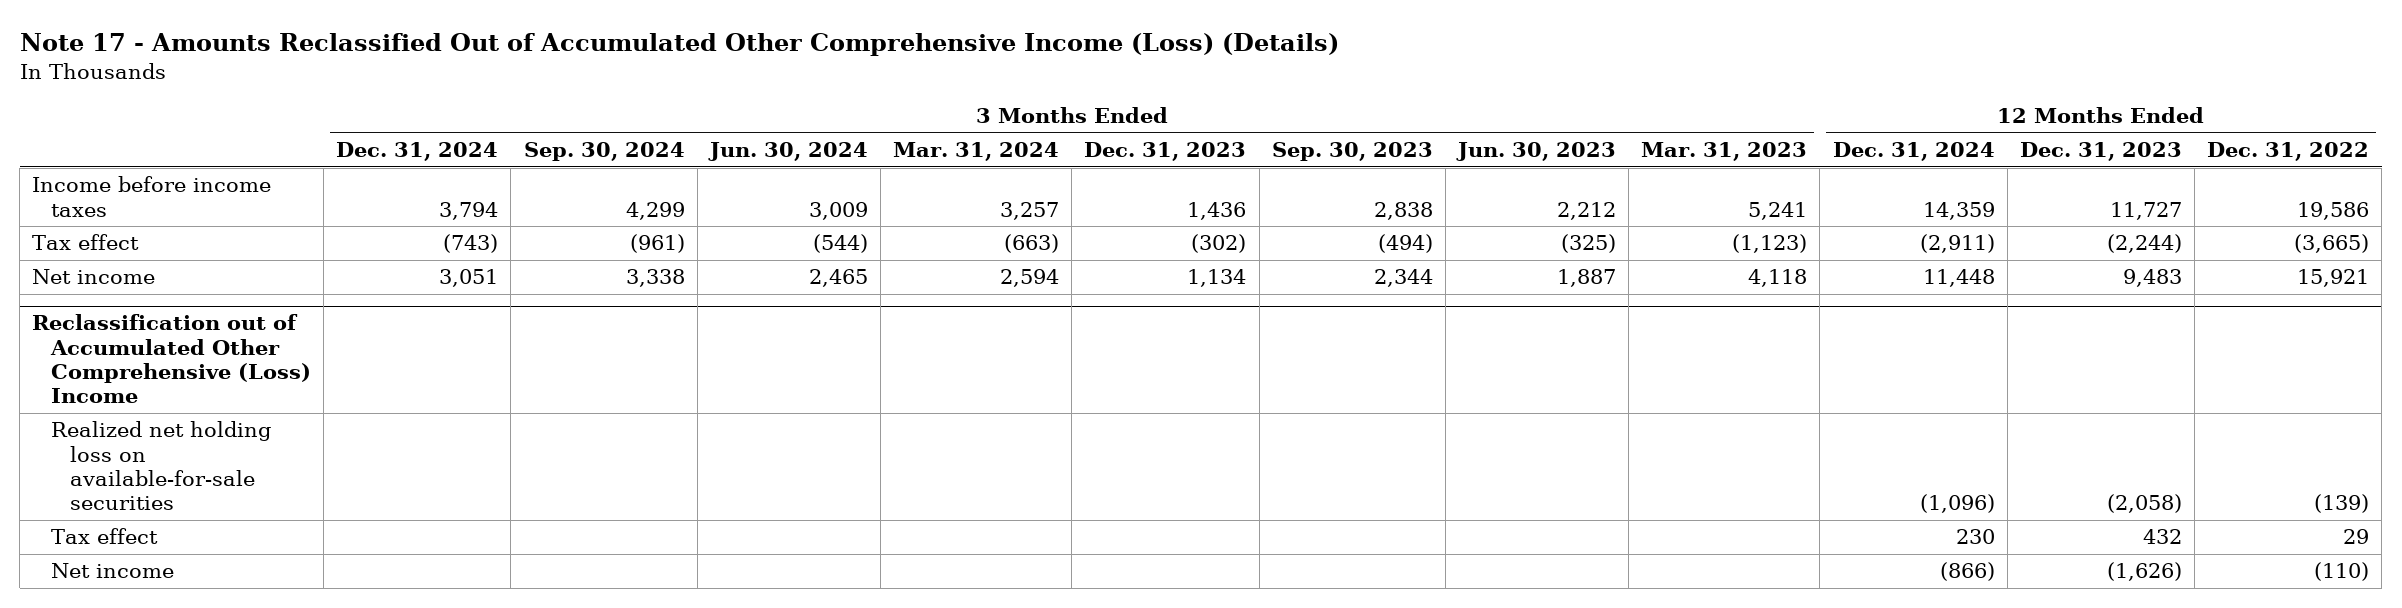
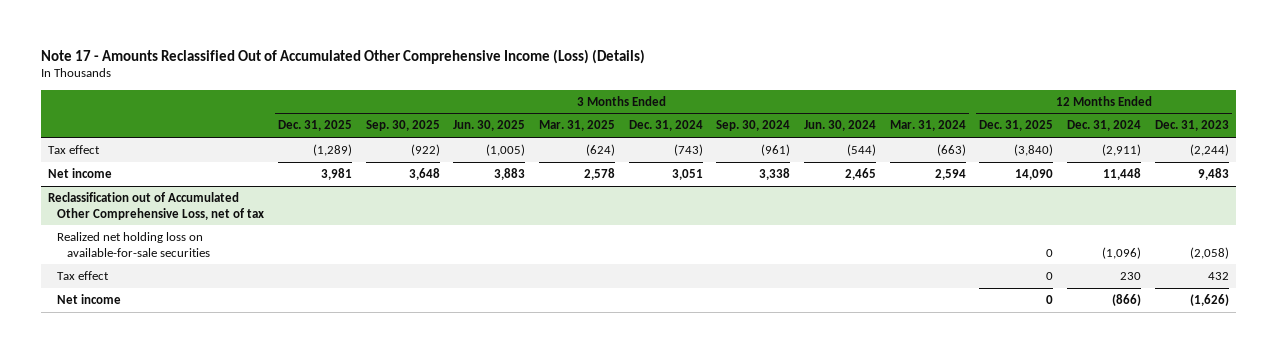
[1084,142,1247,162] Dec. 31, 2023 -> none
[1271,142,1433,162] Sep. 30, 2023 -> none
[1456,142,1617,162] Jun. 30, 2023 -> none
[1641,142,1808,162] Mar. 31, 2023 -> none
[2207,142,2370,162] Dec. 31, 2022 -> none
none -> [277,120,352,132] Dec. 31, 2025
none -> [365,120,440,132] Sep. 30, 2025
none -> [453,120,526,132] Jun. 30, 2025
none -> [538,120,615,132] Mar. 31, 2025
none -> [979,120,1054,132] Dec. 31, 2025
[32,176,272,217] Income before income taxes -> none
[32,314,312,404] Reclassification out of Accumulated Other Comprehensive (Loss) Income -> [47,191,265,220] Reclassification out of Accumulated Other Comprehensive Loss, net of tax

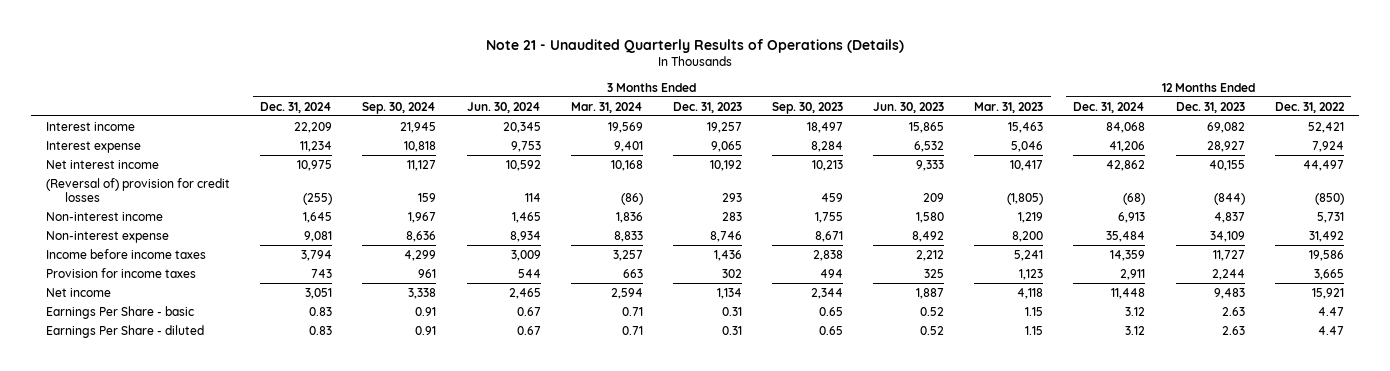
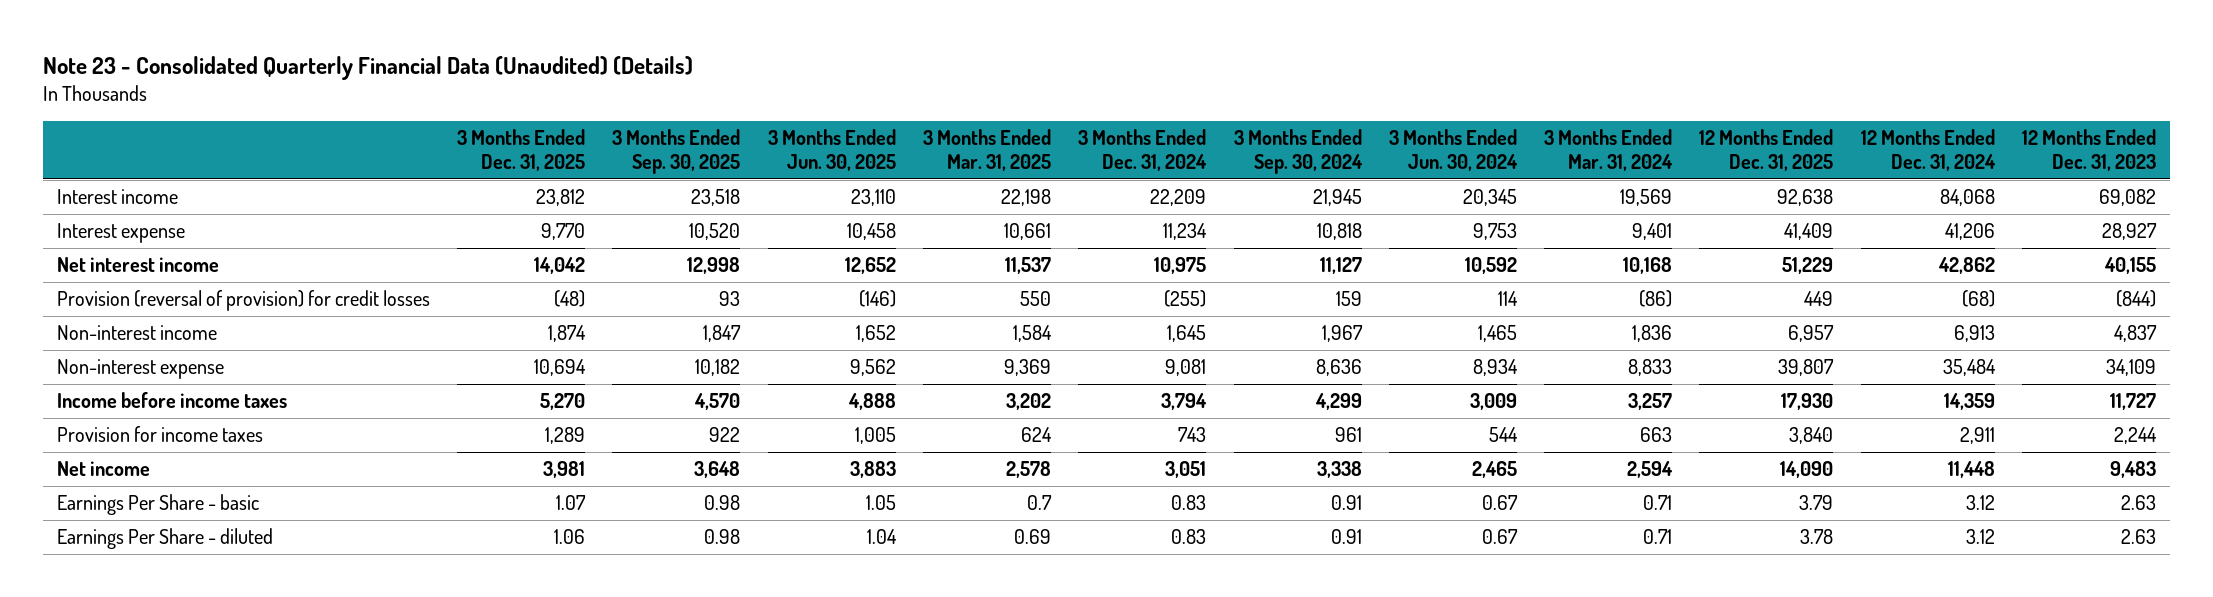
[485,38,904,53] Note 21 - Unaudited Quarterly Results of Operations (Details) -> [43,56,694,81] Note 23 - Consolidated Quarterly Financial Data (Unaudited) (Details)
[672,101,742,113] Dec. 31, 2023 -> none
[772,101,844,114] Sep. 30, 2023 -> none
[873,101,945,113] Jun. 30, 2023 -> none
[974,101,1044,113] Mar. 31, 2023 -> none
[1274,101,1345,113] Dec. 31, 2022 -> none
none -> [457,129,586,171] 3 Months Ended Dec. 31, 2025
none -> [612,129,741,174] 3 Months Ended Sep. 30, 2025
none -> [767,129,896,171] 3 Months Ended Jun. 30, 2025
none -> [922,129,1051,171] 3 Months Ended Mar. 31, 2025
none -> [1699,129,1834,171] 12 Months Ended Dec. 31, 2025
[46,177,231,202] (Reversal of) provision for credit losses -> [56,290,430,312] Provision (reversal of provision) for credit losses

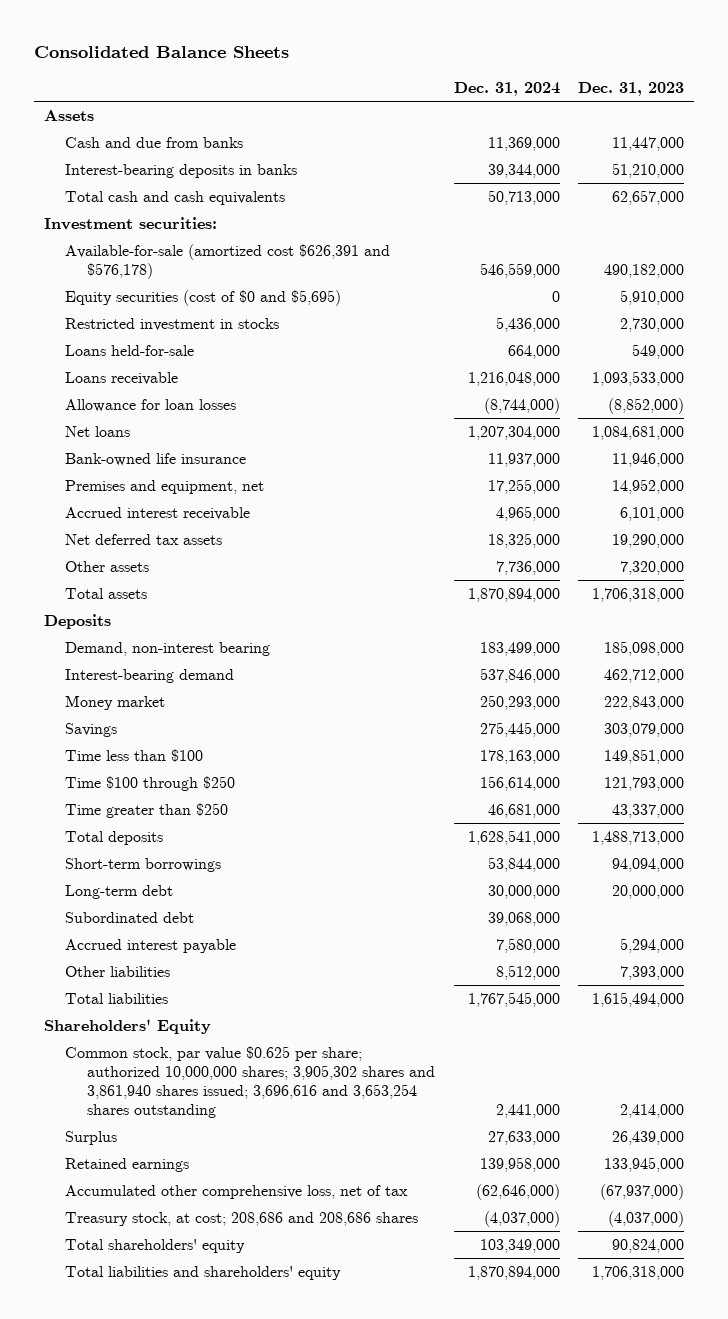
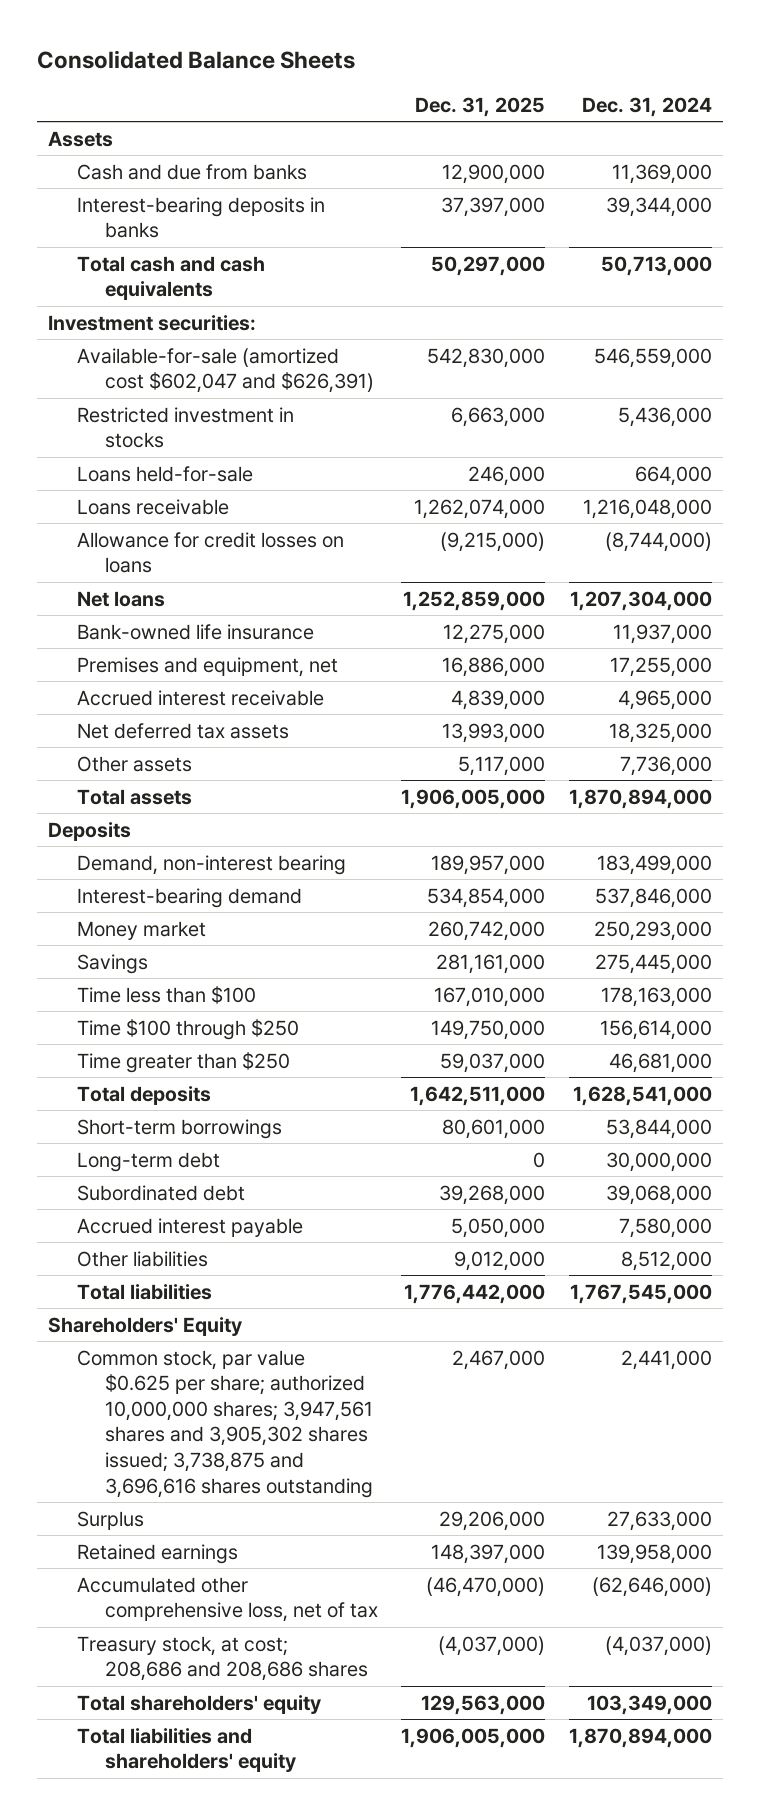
[578,81,685,96] Dec. 31, 2023 -> none
none -> [415,96,546,117] Dec. 31, 2025
[65,289,342,306] Equity securities (cost of $0 and $5,695) -> none
[65,243,391,279] Available-for-sale (amortized cost $626,391 and $576,178) -> [76,347,375,394] Available-for-sale (amortized cost $602,047 and $626,391)
[65,398,237,412] Allowance for loan losses -> [76,531,344,574] Allowance for credit losses on loans
[65,1045,436,1118] Common stock, par value $0.625 per share; authorized 10,000,000 shares; 3,905,302 shares and 3,861,940 shares issued; 3,696,616 and 3,653,254 shares outstanding -> [76,1349,374,1498] Common stock, par value $0.625 per share; authorized 10,000,000 shares; 3,947,561 shares and 3,905,302 shares issued; 3,738,875 and 3,696,616 shares outstanding

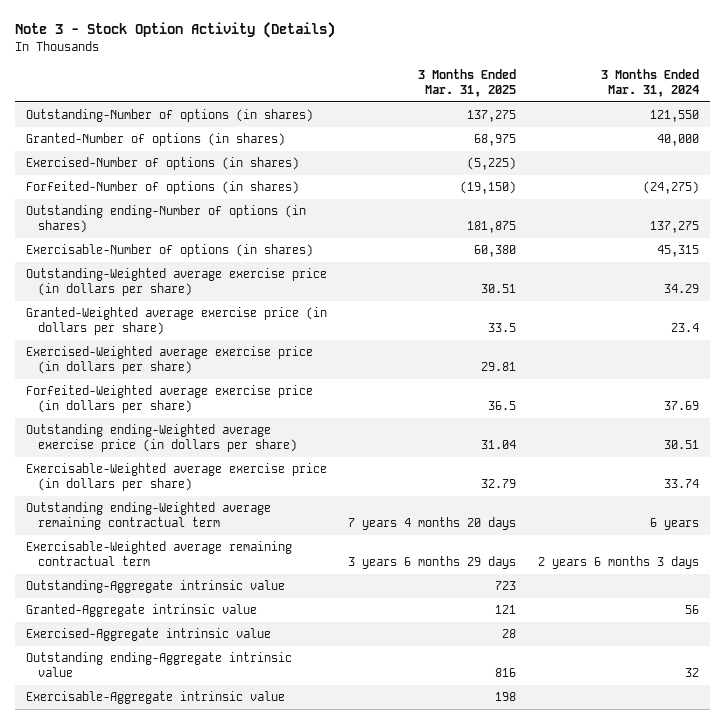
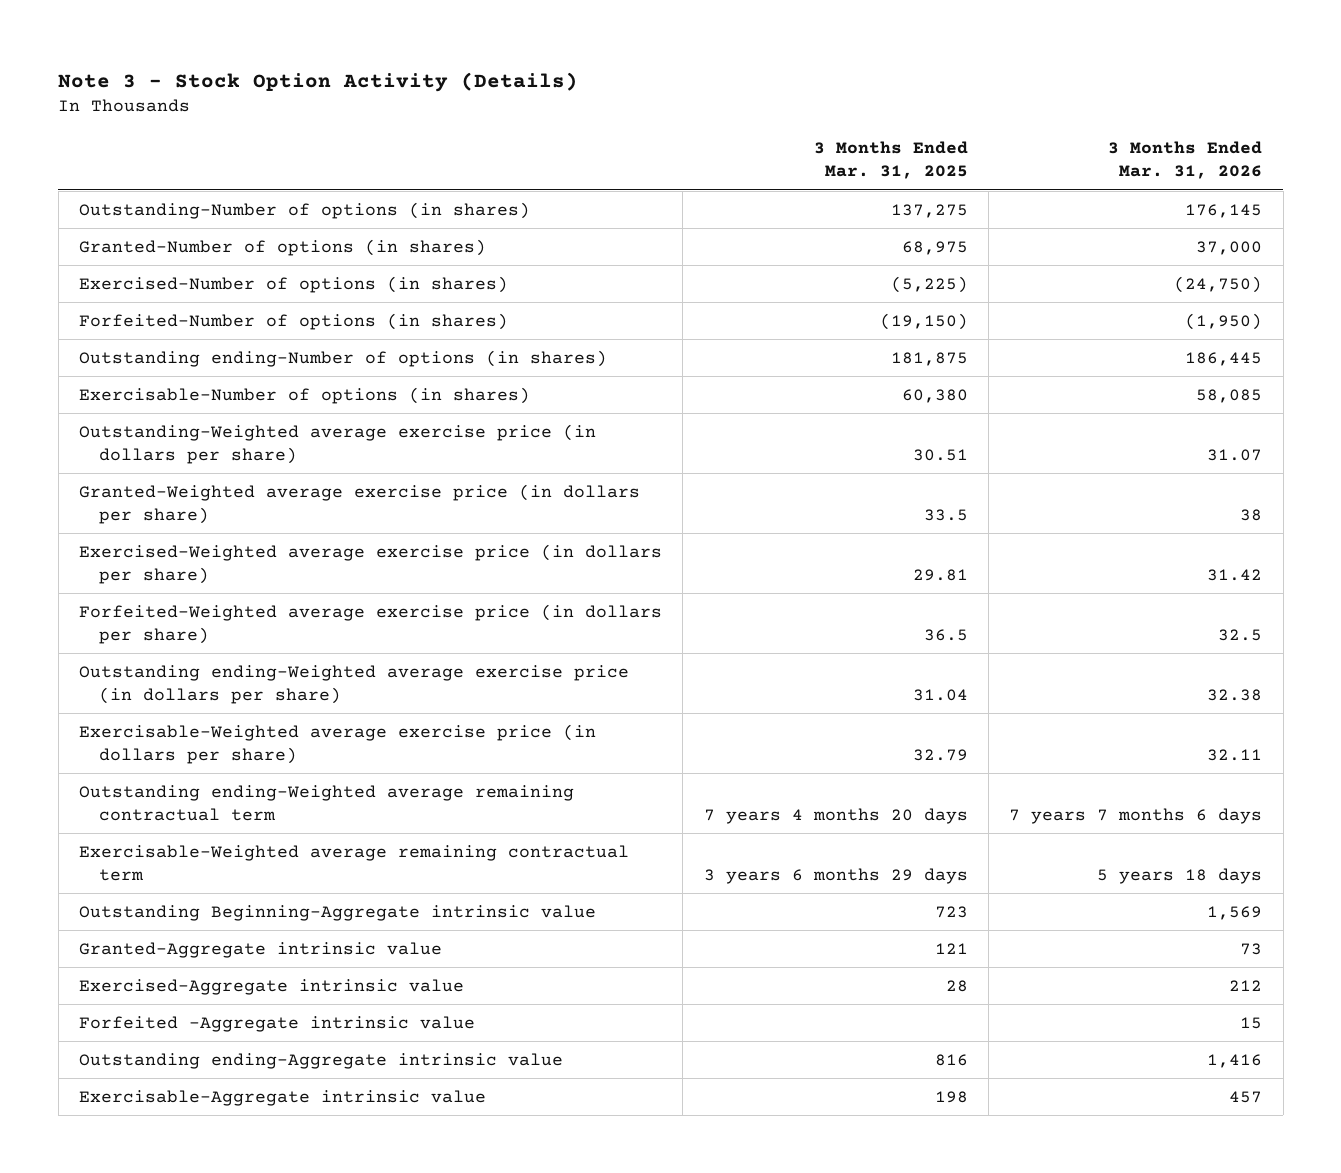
[600,68,699,98] 3 Months Ended Mar. 31, 2024 -> none
none -> [1108,141,1263,180] 3 Months Ended Mar. 31, 2026
[25,580,285,594] Outstanding-Aggregate intrinsic value -> [79,904,597,921] Outstanding Beginning-Aggregate intrinsic value
none -> [79,1015,476,1032] Forfeited -Aggregate intrinsic value

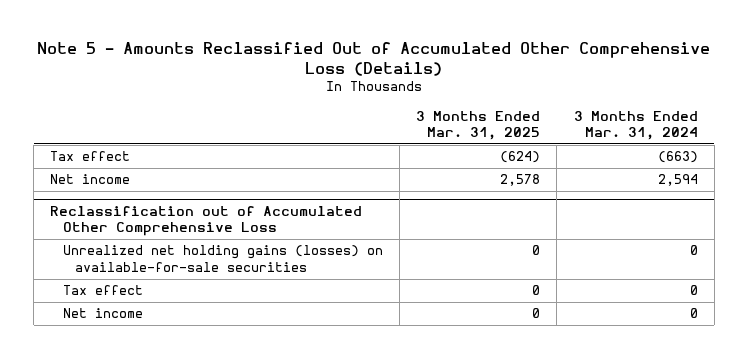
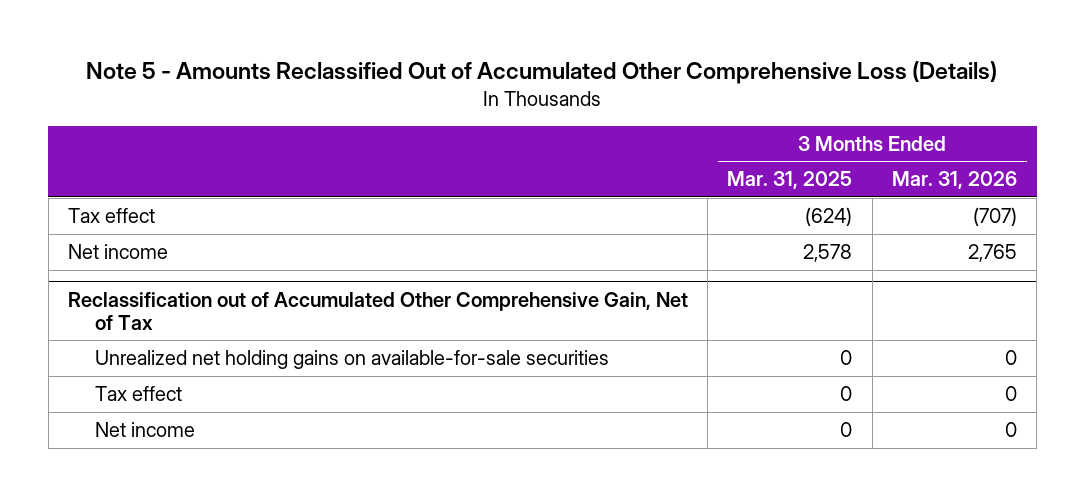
[573,110,698,141] 3 Months Ended Mar. 31, 2024 -> none
none -> [891,171,1017,190] Mar. 31, 2026
[50,205,363,237] Reclassification out of Accumulated Other Comprehensive Loss -> [68,291,689,330] Reclassification out of Accumulated Other Comprehensive Gain, Net of Tax
[62,245,383,272] Unrealized net holding gains (losses) on available-for-sale securities -> [94,350,609,370] Unrealized net holding gains on available-for-sale securities

